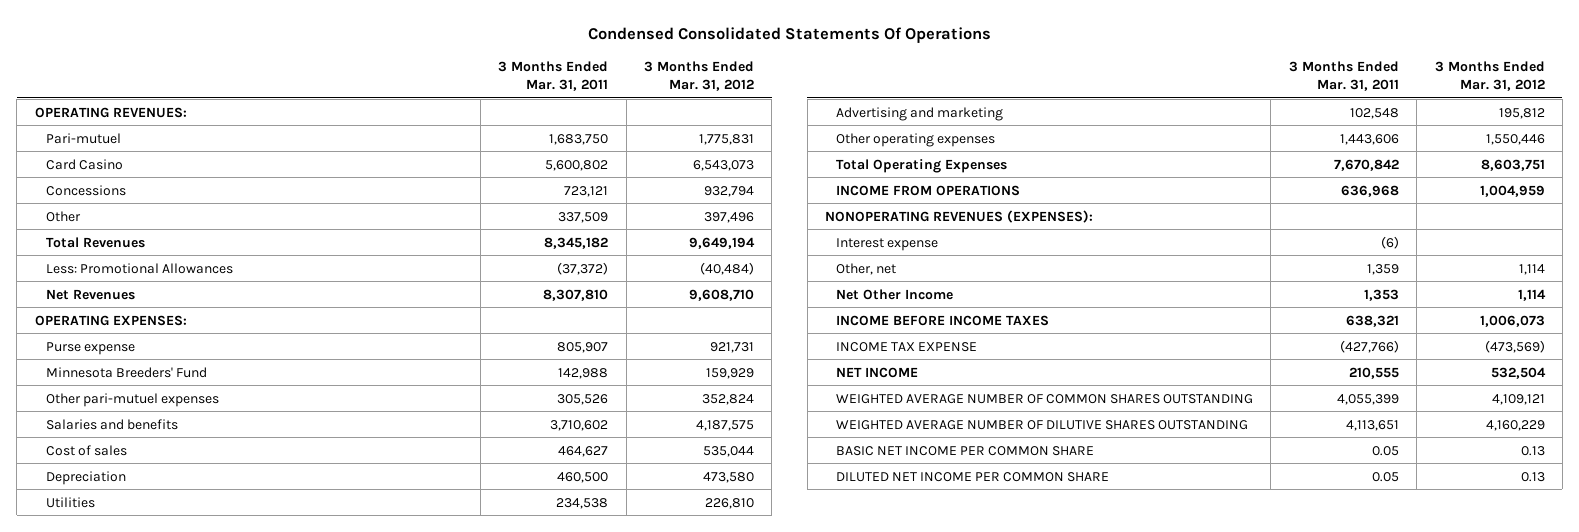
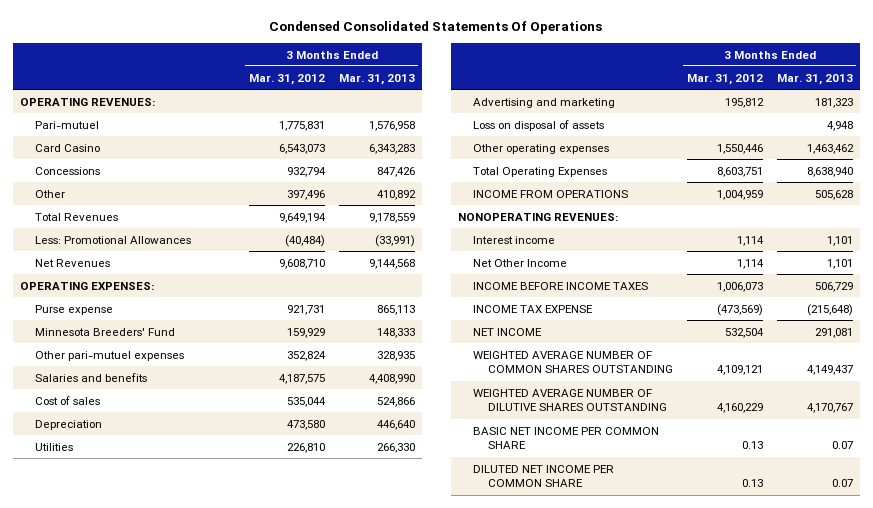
[498,60,609,92] 3 Months Ended Mar. 31, 2011 -> none
none -> [338,73,415,85] Mar. 31, 2013
none -> [472,119,604,131] Loss on disposal of assets
[836,237,939,251] Interest expense -> none
[825,209,1094,223] NONOPERATING REVENUES (EXPENSES): -> [457,212,618,221] NONOPERATING REVENUES:
[836,262,897,275] Other, net -> [472,235,555,244] Interest income

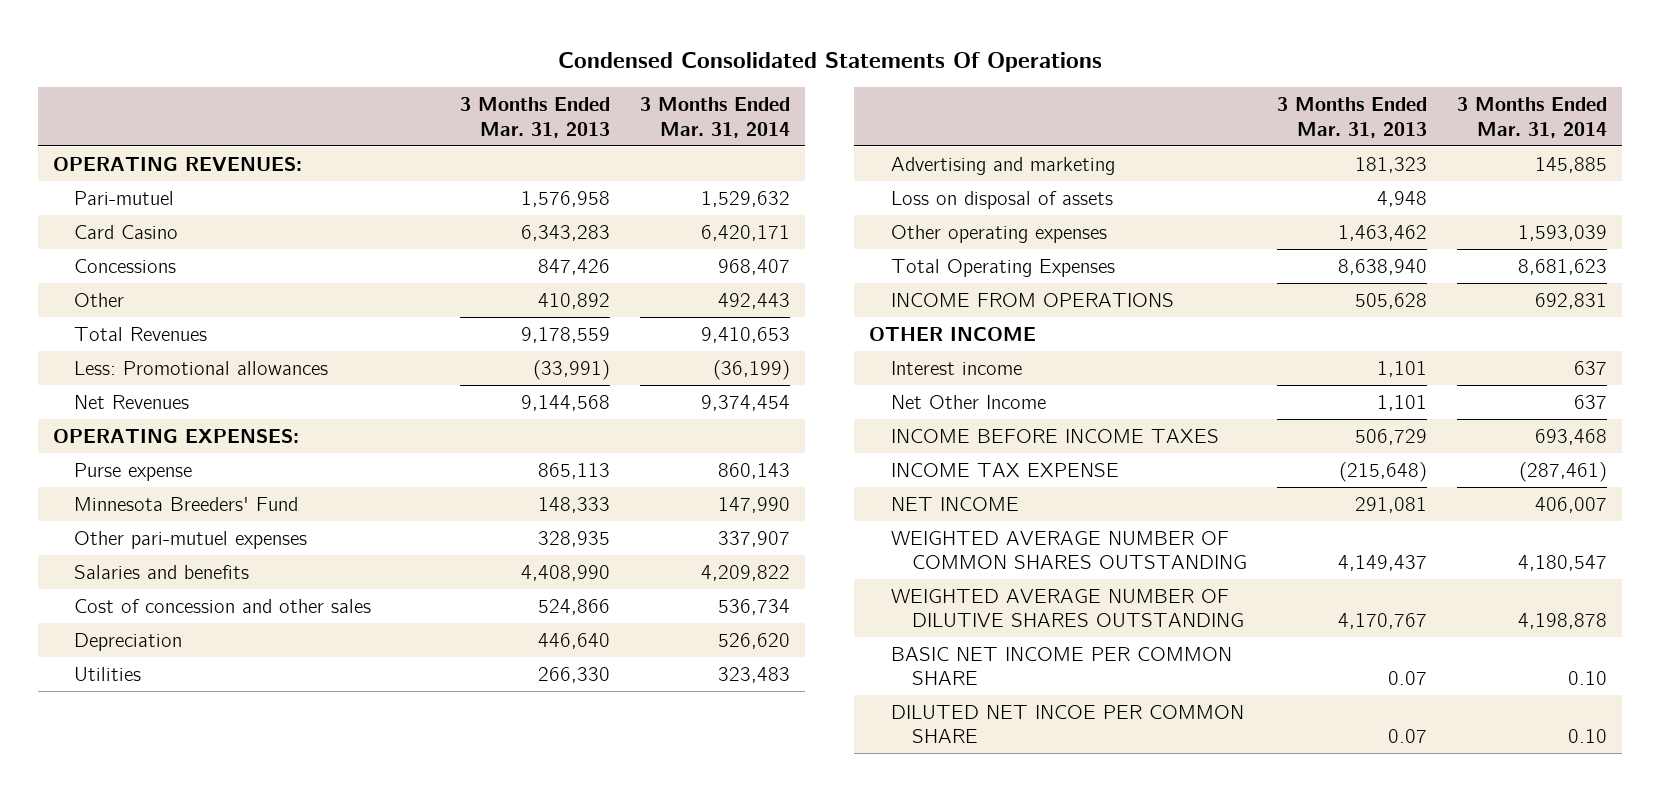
[248,73,325,85] Mar. 31, 2012 -> none
none -> [640,97,791,138] 3 Months Ended Mar. 31, 2014
[34,235,191,244] Less: Promotional Allowances -> [73,360,328,375] Less: Promotional allowances
[34,395,100,405] Cost of sales -> [73,598,371,613] Cost of concession and other sales
[457,212,618,221] NONOPERATING REVENUES: -> [869,326,1037,341] OTHER INCOME
[472,464,614,488] DILUTED NET INCOME PER COMMON SHARE -> [890,704,1244,744] DILUTED NET INCOE PER COMMON SHARE

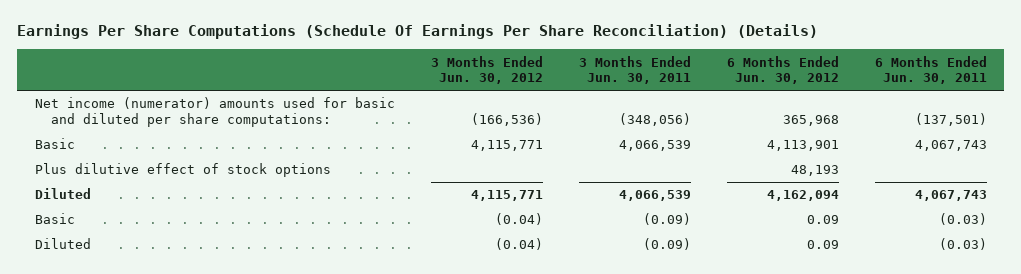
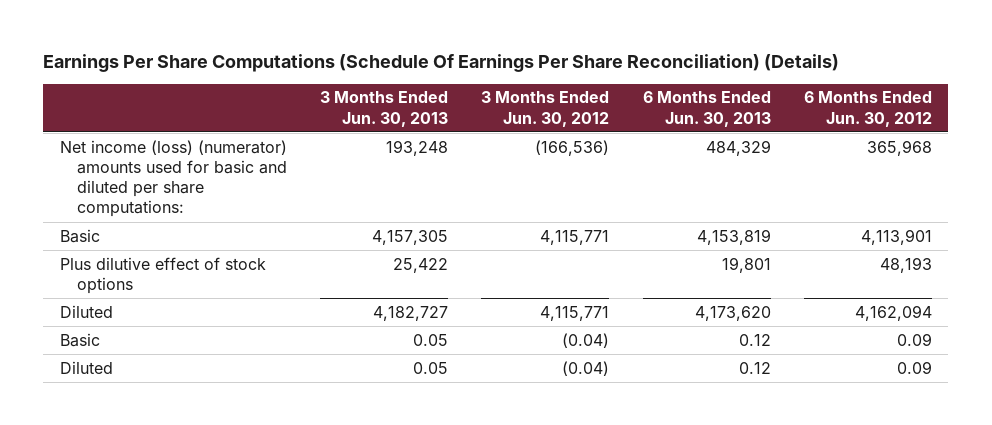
[578,55,691,85] 3 Months Ended Jun. 30, 2011 -> none
[874,55,987,85] 6 Months Ended Jun. 30, 2011 -> none
none -> [320,91,449,127] 3 Months Ended Jun. 30, 2013
none -> [642,91,771,127] 6 Months Ended Jun. 30, 2013
[34,97,395,128] Net income (numerator) amounts used for basic and diluted per share computations: -> [60,139,288,218] Net income (loss) (numerator) amounts used for basic and diluted per share computations:

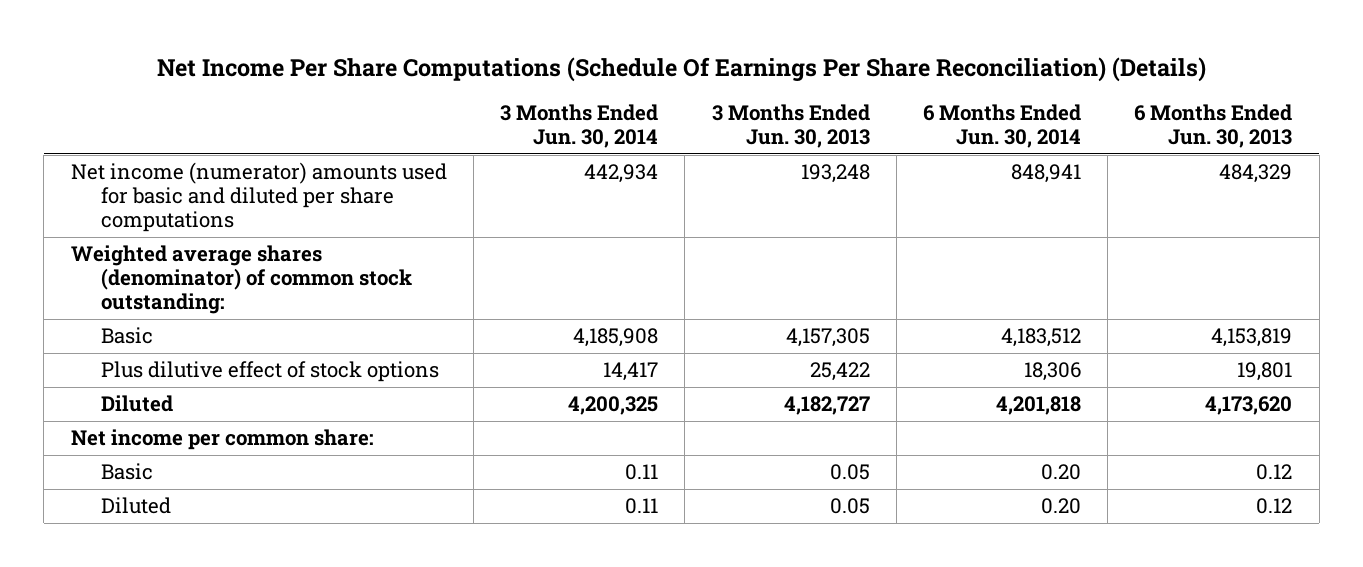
[43,53,840,72] Earnings Per Share Computations (Schedule Of Earnings Per Share Reconciliation) (Details) -> [156,56,1206,82] Net Income Per Share Computations (Schedule Of Earnings Per Share Reconciliation) (Details)
[481,91,610,127] 3 Months Ended Jun. 30, 2012 -> none
[803,91,932,127] 6 Months Ended Jun. 30, 2012 -> none
none -> [500,104,659,149] 3 Months Ended Jun. 30, 2014
none -> [922,104,1081,149] 6 Months Ended Jun. 30, 2014
[60,139,288,218] Net income (loss) (numerator) amounts used for basic and diluted per share computations: -> [70,162,447,233] Net income (numerator) amounts used for basic and diluted per share computations
none -> [70,245,412,315] Weighted average shares (denominator) of common stock outstanding:
none -> [70,429,374,451] Net income per common share:

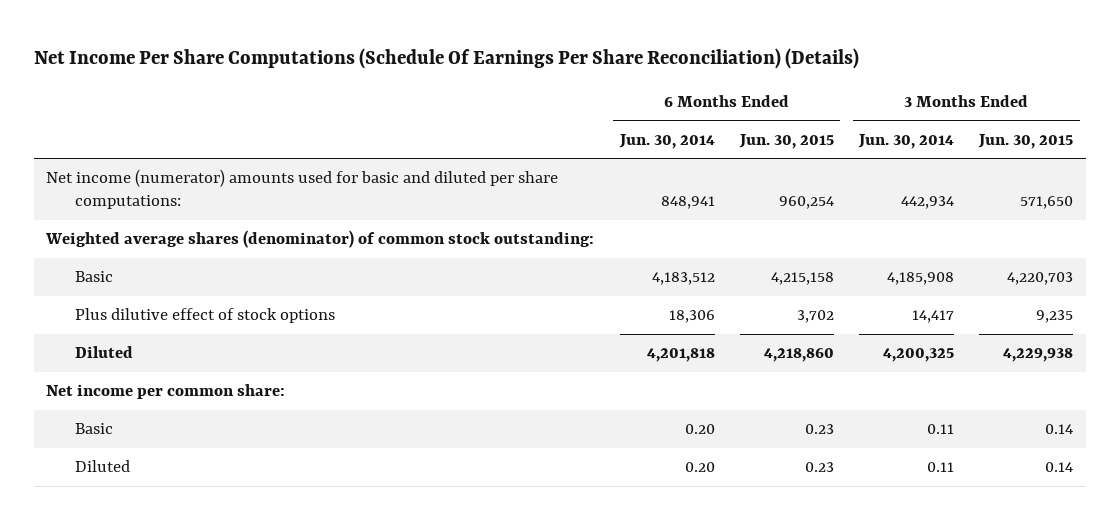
[711,104,870,149] 3 Months Ended Jun. 30, 2013 -> none
[1134,104,1293,149] 6 Months Ended Jun. 30, 2013 -> none
none -> [738,133,834,149] Jun. 30, 2015
none -> [978,133,1074,149] Jun. 30, 2015
[70,162,447,233] Net income (numerator) amounts used for basic and diluted per share computations -> [46,169,559,210] Net income (numerator) amounts used for basic and diluted per share computations:

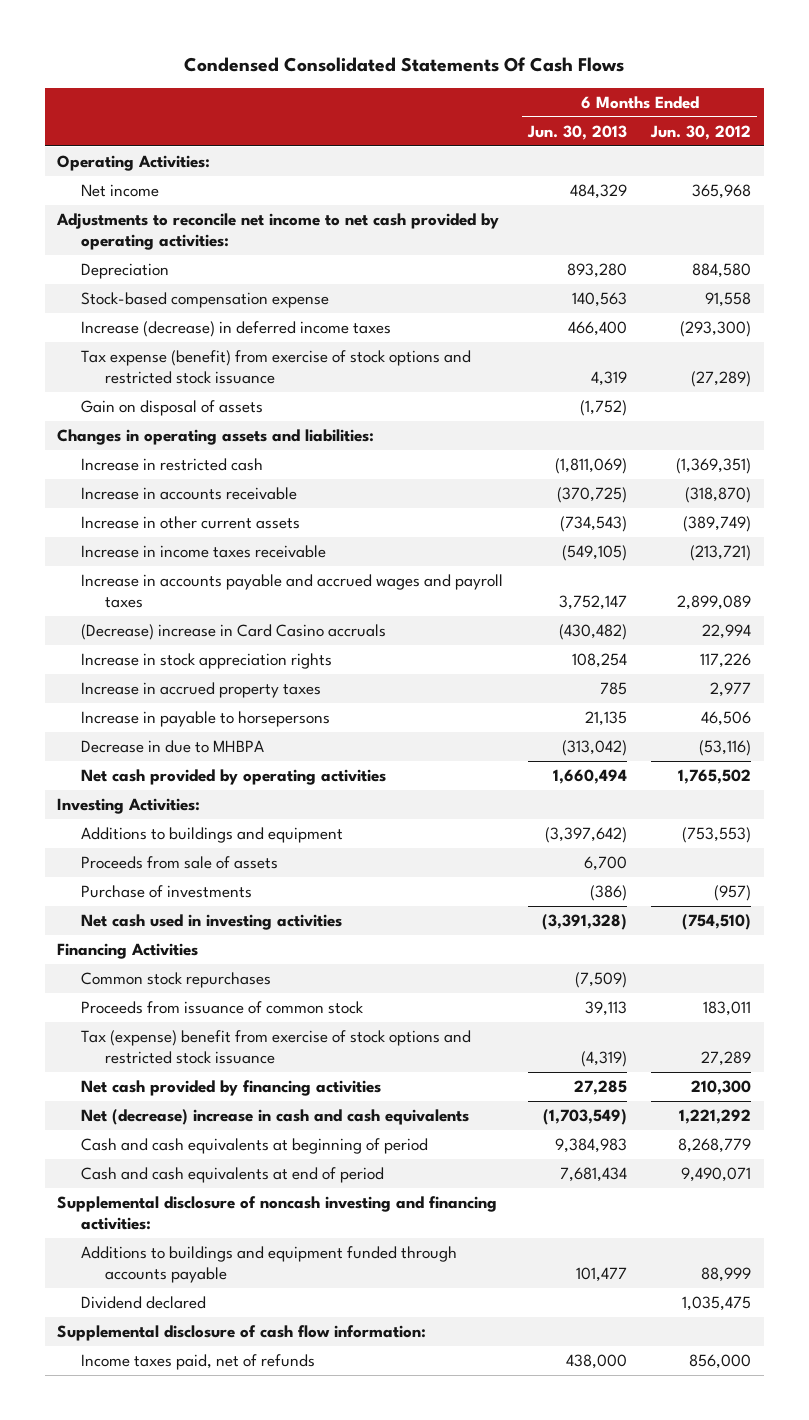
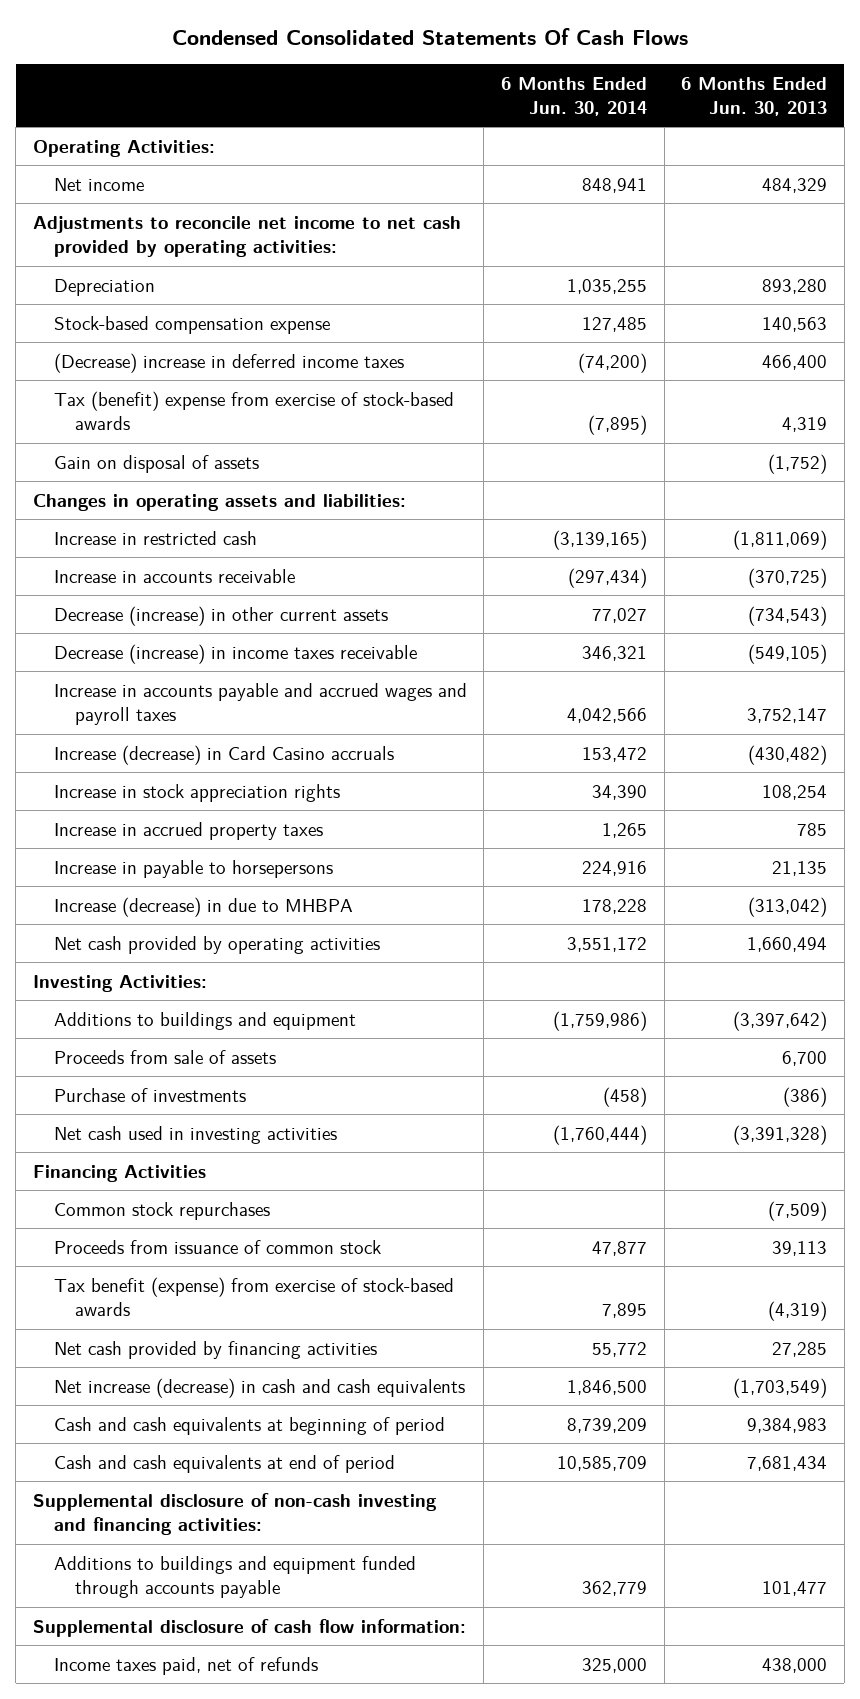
[650,124,752,140] Jun. 30, 2012 -> none
none -> [501,76,648,116] 6 Months Ended Jun. 30, 2014
[81,320,392,337] Increase (decrease) in deferred income taxes -> [53,352,404,373] (Decrease) increase in deferred income taxes
[81,349,472,385] Tax expense (benefit) from exercise of stock options and restricted stock issuance -> [53,390,454,430] Tax (benefit) expense from exercise of stock-based awards
[81,515,301,529] Increase in other current assets -> [53,605,388,626] Decrease (increase) in other current assets
[81,544,327,558] Increase in income taxes receivable -> [53,643,417,664] Decrease (increase) in income taxes receivable
[81,623,387,640] (Decrease) increase in Card Casino accruals -> [53,744,394,765] Increase (decrease) in Card Casino accruals
[81,739,265,753] Decrease in due to MHBPA -> [53,896,353,917] Increase (decrease) in due to MHBPA
[81,1029,472,1065] Tax (expense) benefit from exercise of stock options and restricted stock issuance -> [53,1276,454,1316] Tax benefit (expense) from exercise of stock-based awards
[81,1108,470,1125] Net (decrease) increase in cash and cash equivalents -> [53,1377,465,1398] Net increase (decrease) in cash and cash equivalents
[57,1195,498,1231] Supplemental disclosure of noncash investing and financing activities: -> [32,1492,437,1535] Supplemental disclosure of non-cash investing and financing activities:
[81,1295,207,1309] Dividend declared -> none

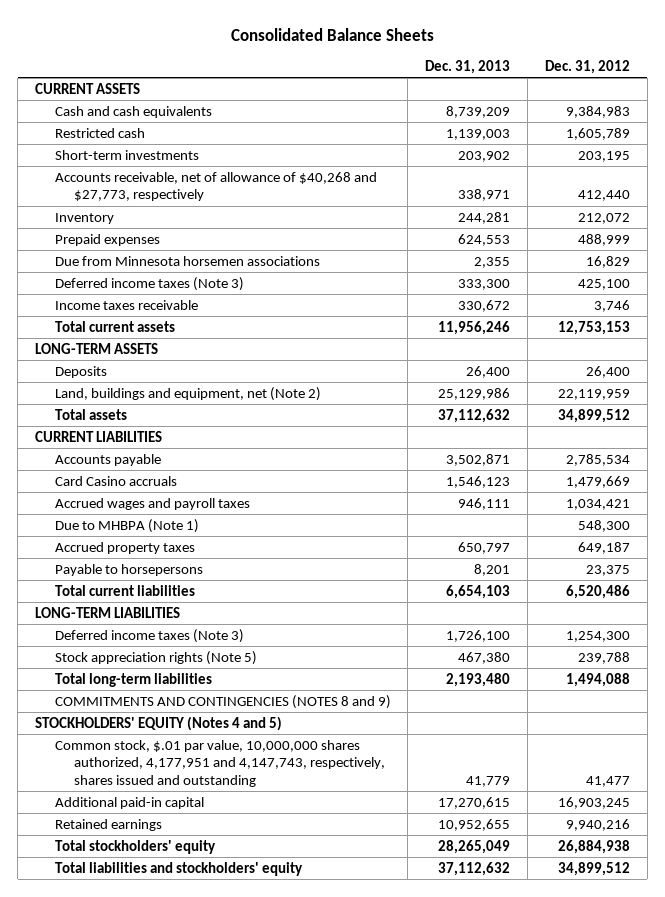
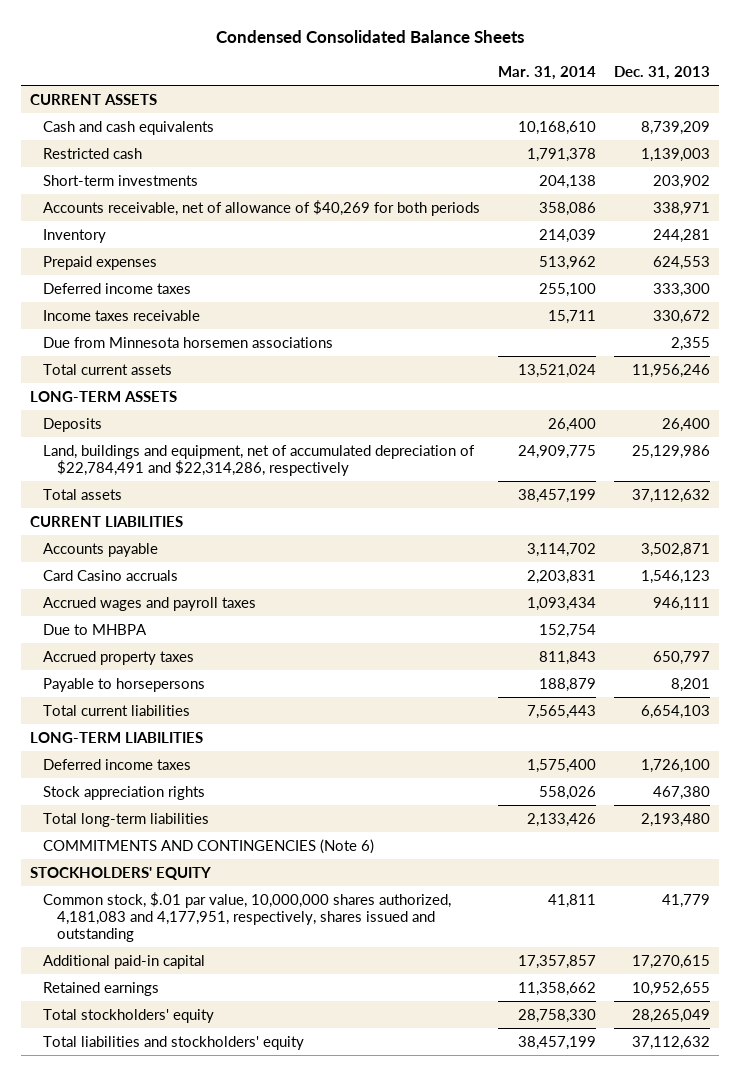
[230,27,434,41] Consolidated Balance Sheets -> [215,30,524,44] Condensed Consolidated Balance Sheets
[544,60,630,75] Dec. 31, 2012 -> none
none -> [498,65,597,80] Mar. 31, 2014
[54,171,377,202] Accounts receivable, net of allowance of $40,268 and $27,773, respectively -> [43,199,481,216] Accounts receivable, net of allowance of $40,269 for both periods
[54,276,244,291] Deferred income taxes (Note 3) -> [43,282,192,294] Deferred income taxes
[54,255,320,266] Due from Minnesota horsemen associations -> [43,336,334,348] Due from Minnesota horsemen associations
[54,386,321,401] Land, buildings and equipment, net (Note 2) -> [43,444,476,476] Land, buildings and equipment, net of accumulated depreciation of $22,784,491 and $22,314,286, respectively
[54,518,199,533] Due to MHBPA (Note 1) -> [43,623,148,635] Due to MHBPA
[54,628,244,643] Deferred income taxes (Note 3) -> [43,758,192,770] Deferred income taxes
[54,650,257,665] Stock appreciation rights (Note 5) -> [43,785,206,800] Stock appreciation rights
[54,694,391,709] COMMITMENTS AND CONTINGENCIES (NOTES 8 and 9) -> [43,838,375,854] COMMITMENTS AND CONTINGENCIES (Note 6)
[35,715,283,731] STOCKHOLDERS' EQUITY (Notes 4 and 5) -> [29,866,211,880] STOCKHOLDERS' EQUITY
[54,739,385,787] Common stock, $.01 par value, 10,000,000 shares authorized, 4,177,951 and 4,147,743, respectively, shares issued and outstanding -> [43,891,452,942] Common stock, $.01 par value, 10,000,000 shares authorized, 4,181,083 and 4,177,951, respectively, shares issued and outstanding

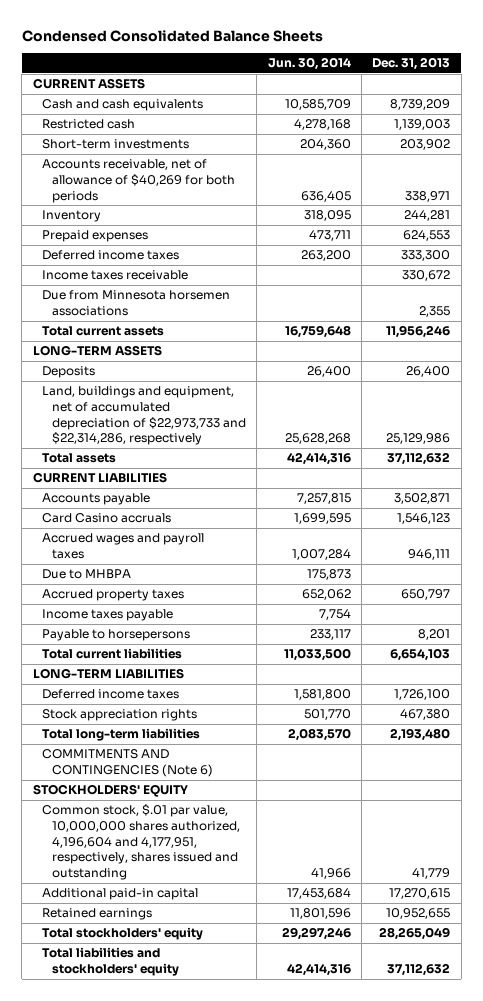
[498,65,597,80] Mar. 31, 2014 -> none
none -> [267,57,351,71] Jun. 30, 2014
[43,444,476,476] Land, buildings and equipment, net of accumulated depreciation of $22,784,491 and $22,314,286, respectively -> [42,386,246,446] Land, buildings and equipment, net of accumulated depreciation of $22,973,733 and $22,314,286, respectively
none -> [42,609,174,622] Income taxes payable
[43,891,452,942] Common stock, $.01 par value, 10,000,000 shares authorized, 4,181,083 and 4,177,951, respectively, shares issued and outstanding -> [42,804,240,881] Common stock, $.01 par value, 10,000,000 shares authorized, 4,196,604 and 4,177,951, respectively, shares issued and outstanding

